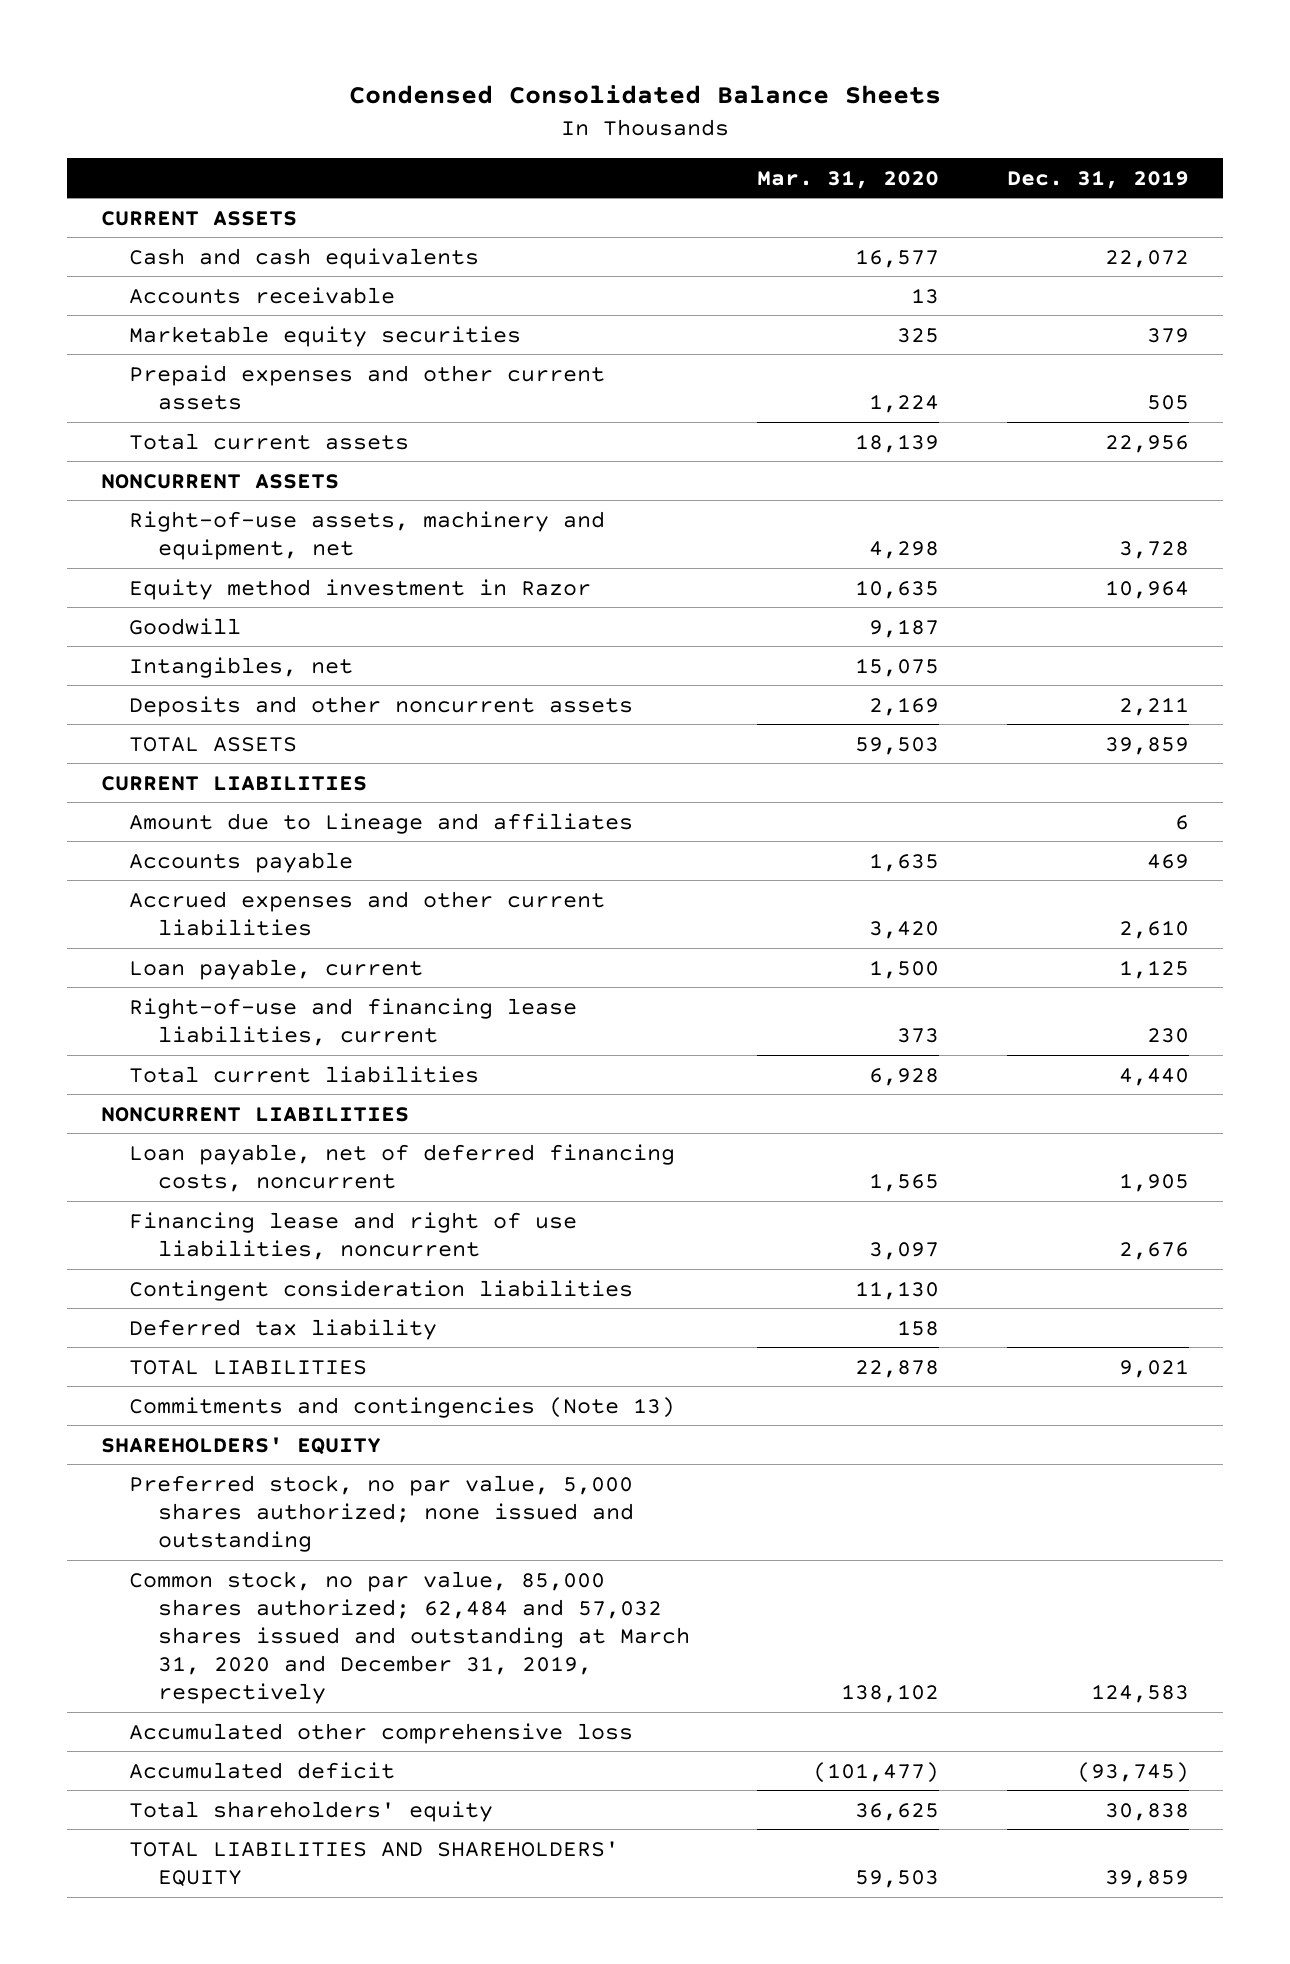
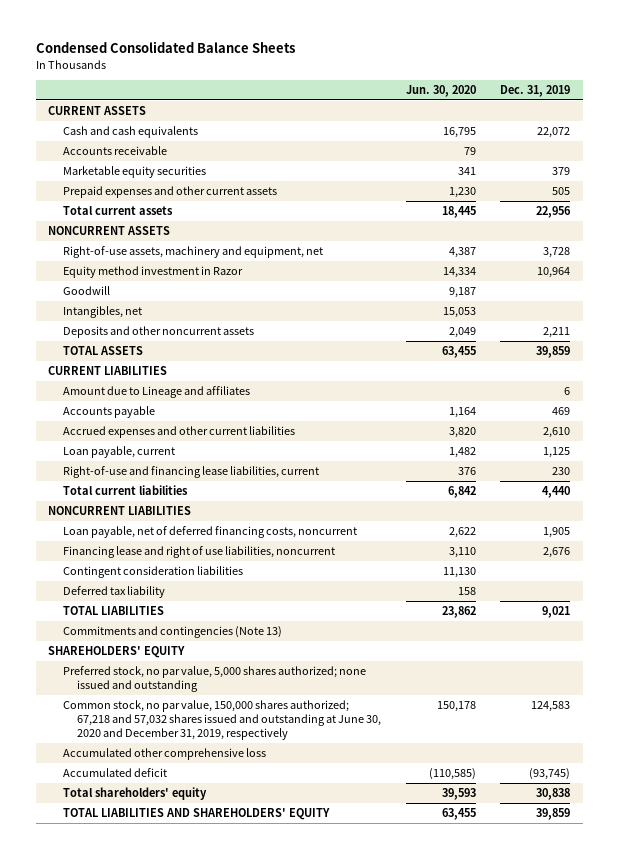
[757,169,940,189] Mar. 31, 2020 -> none
none -> [405,84,476,97] Jun. 30, 2020
[129,1570,690,1705] Common stock, no par value, 85,000 shares authorized; 62,484 and 57,032 shares issued and outstanding at March 31, 2020 and December 31, 2019, respectively -> [62,700,381,741] Common stock, no par value, 150,000 shares authorized; 67,218 and 57,032 shares issued and outstanding at June 30, 2020 and December 31, 2019, respectively

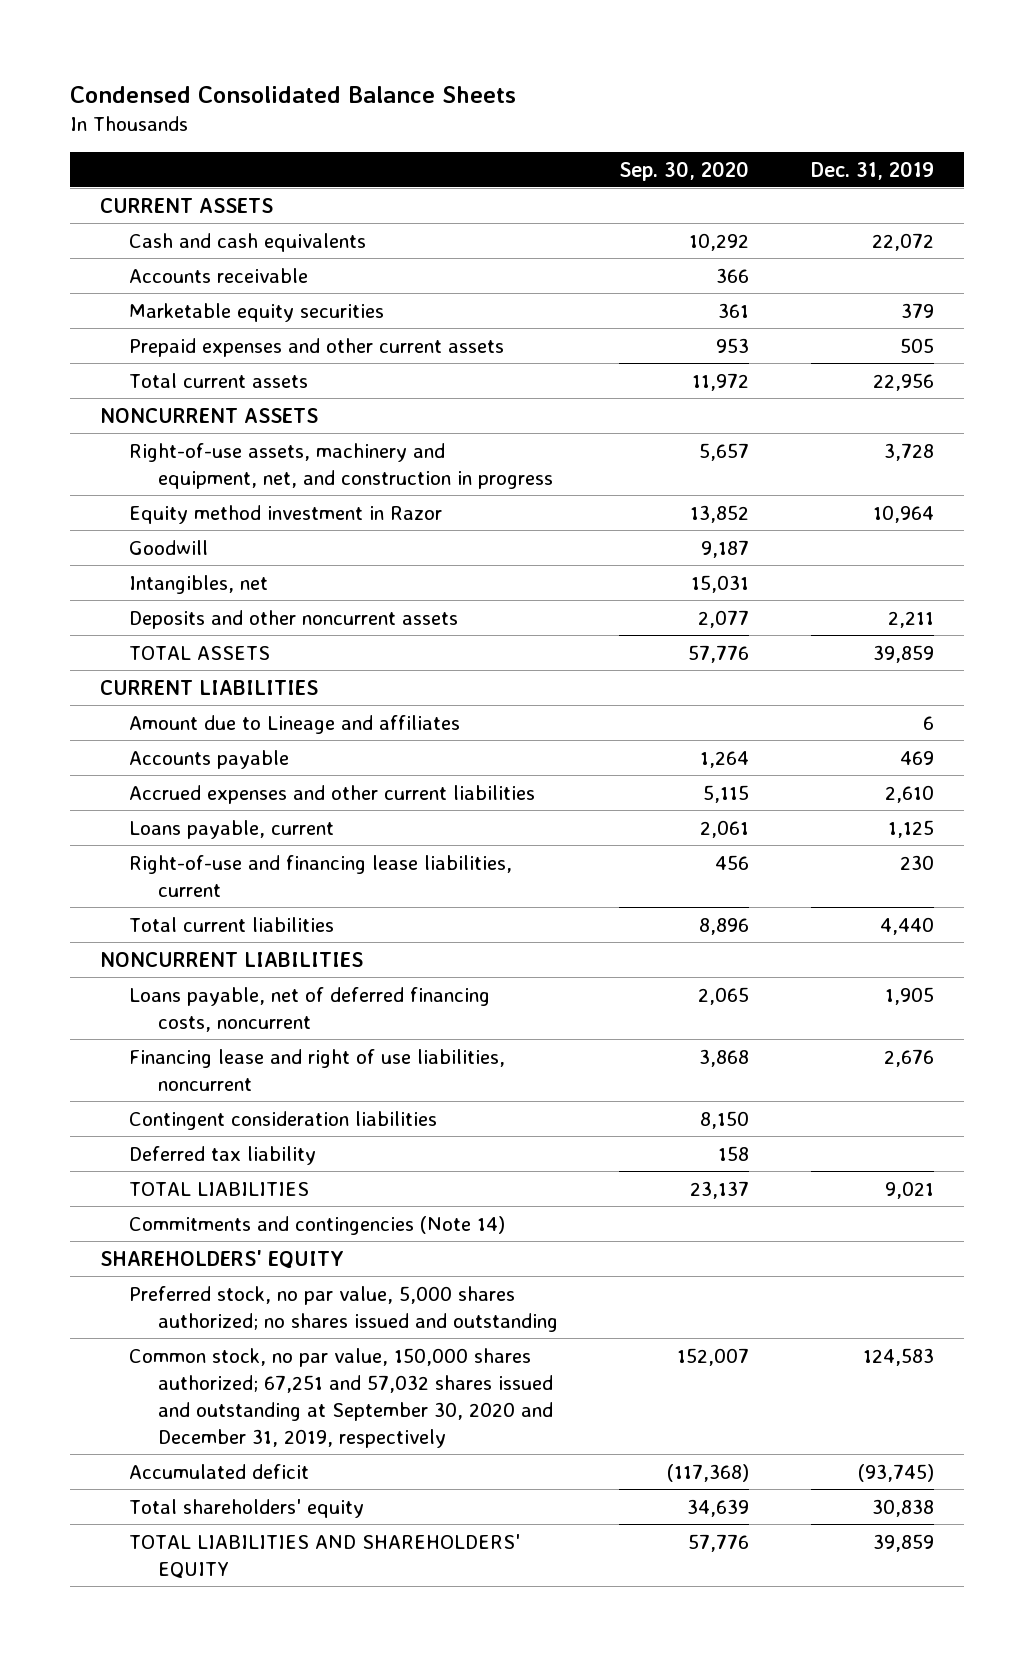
[405,84,476,97] Jun. 30, 2020 -> none
none -> [619,160,750,181] Sep. 30, 2020
[62,246,323,259] Right-of-use assets, machinery and equipment, net -> [129,442,554,489] Right-of-use assets, machinery and equipment, net, and construction in progress
[62,446,175,459] Loan payable, current -> [129,819,335,839] Loans payable, current
[62,526,357,539] Loan payable, net of deferred financing costs, noncurrent -> [129,986,491,1032] Loans payable, net of deferred financing costs, noncurrent
[62,626,282,639] Commitments and contingencies (Note 13) -> [129,1215,506,1235] Commitments and contingencies (Note 14)
[62,748,266,761] Accumulated other comprehensive loss -> none
[62,666,366,693] Preferred stock, no par value, 5,000 shares authorized; none issued and outstanding -> [129,1285,559,1332] Preferred stock, no par value, 5,000 shares authorized; no shares issued and outstanding
[62,700,381,741] Common stock, no par value, 150,000 shares authorized; 67,218 and 57,032 shares issued and outstanding at June 30, 2020 and December 31, 2019, respectively -> [129,1347,554,1448] Common stock, no par value, 150,000 shares authorized; 67,251 and 57,032 shares issued and outstanding at September 30, 2020 and December 31, 2019, respectively

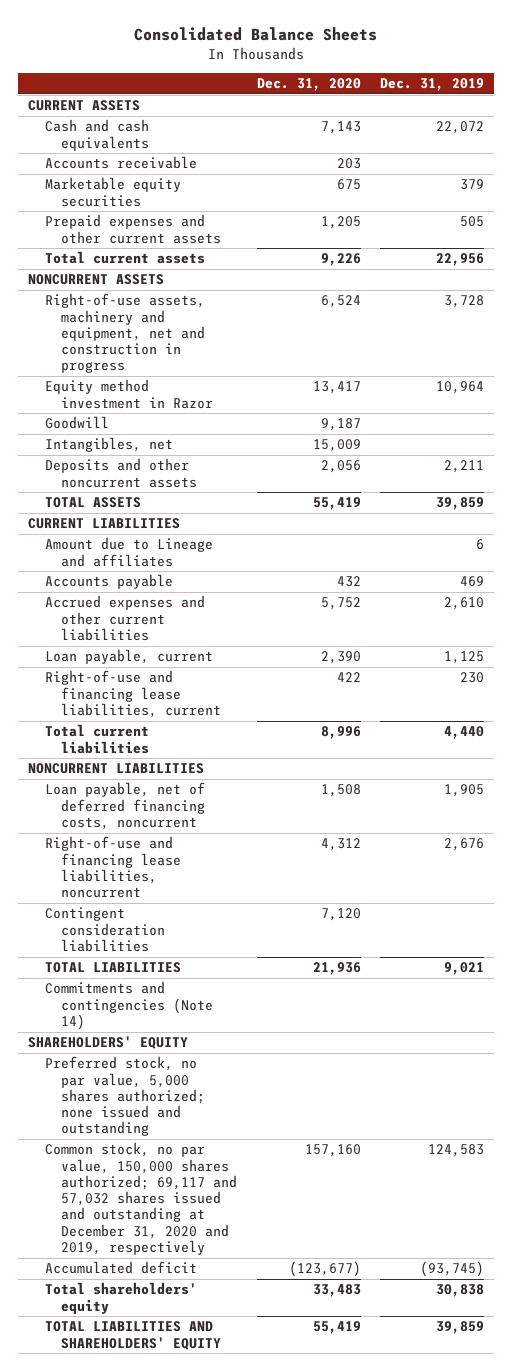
[69,85,516,103] Condensed Consolidated Balance Sheets -> [133,26,377,41] Consolidated Balance Sheets
[619,160,750,181] Sep. 30, 2020 -> none
none -> [256,78,361,92] Dec. 31, 2020
[129,442,554,489] Right-of-use assets, machinery and equipment, net, and construction in progress -> [44,293,206,374] Right-of-use assets, machinery and equipment, net and construction in progress
[129,819,335,839] Loans payable, current -> [44,649,213,665] Loan payable, current
[129,986,491,1032] Loans payable, net of deferred financing costs, noncurrent -> [44,782,206,830] Loan payable, net of deferred financing costs, noncurrent
[129,1048,506,1091] Financing lease and right of use liabilities, noncurrent -> [44,836,182,899] Right-of-use and financing lease liabilities, noncurrent
[129,1145,317,1165] Deferred tax liability -> none
[129,1285,559,1332] Preferred stock, no par value, 5,000 shares authorized; no shares issued and outstanding -> [44,1056,206,1137] Preferred stock, no par value, 5,000 shares authorized; none issued and outstanding
[129,1347,554,1448] Common stock, no par value, 150,000 shares authorized; 67,251 and 57,032 shares issued and outstanding at September 30, 2020 and December 31, 2019, respectively -> [44,1142,238,1256] Common stock, no par value, 150,000 shares authorized; 69,117 and 57,032 shares issued and outstanding at December 31, 2020 and 2019, respectively

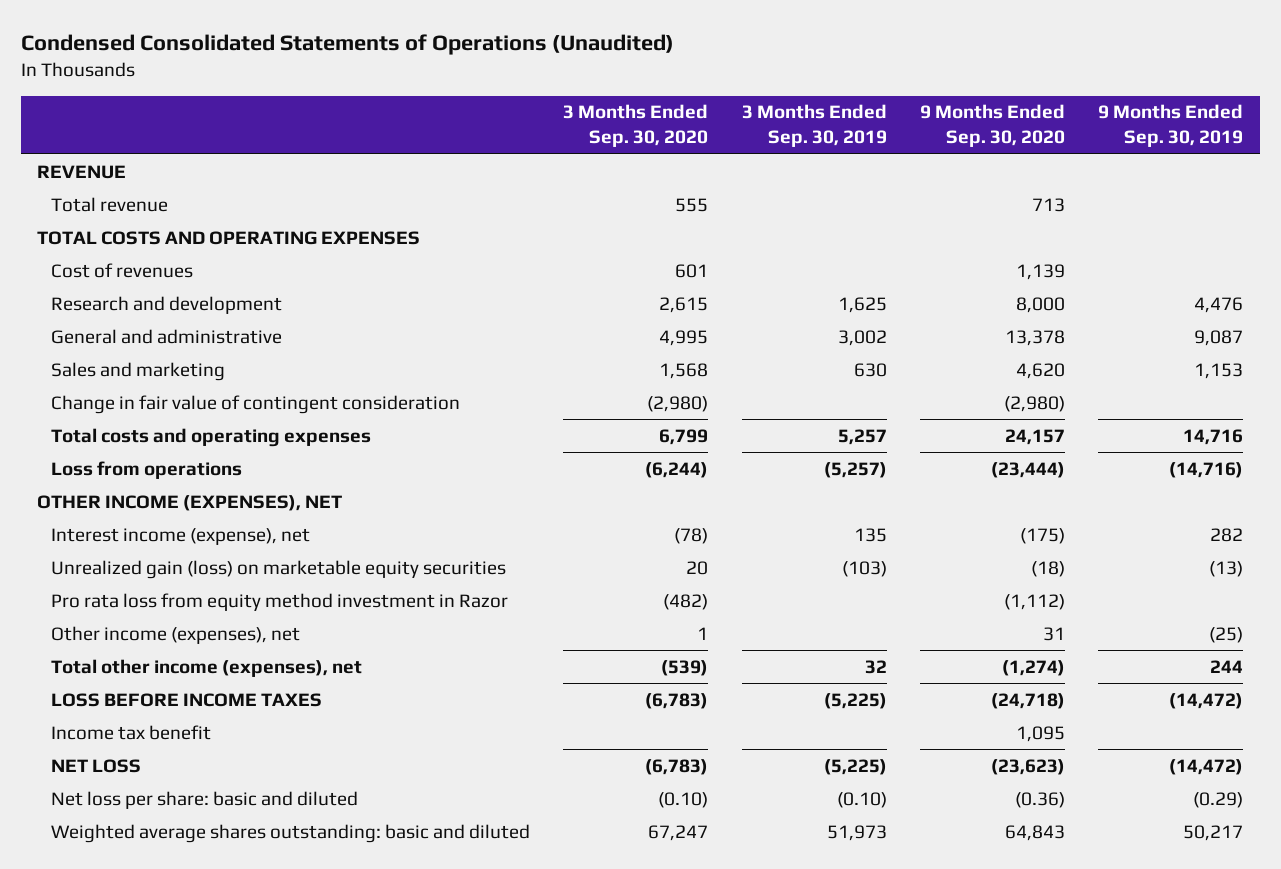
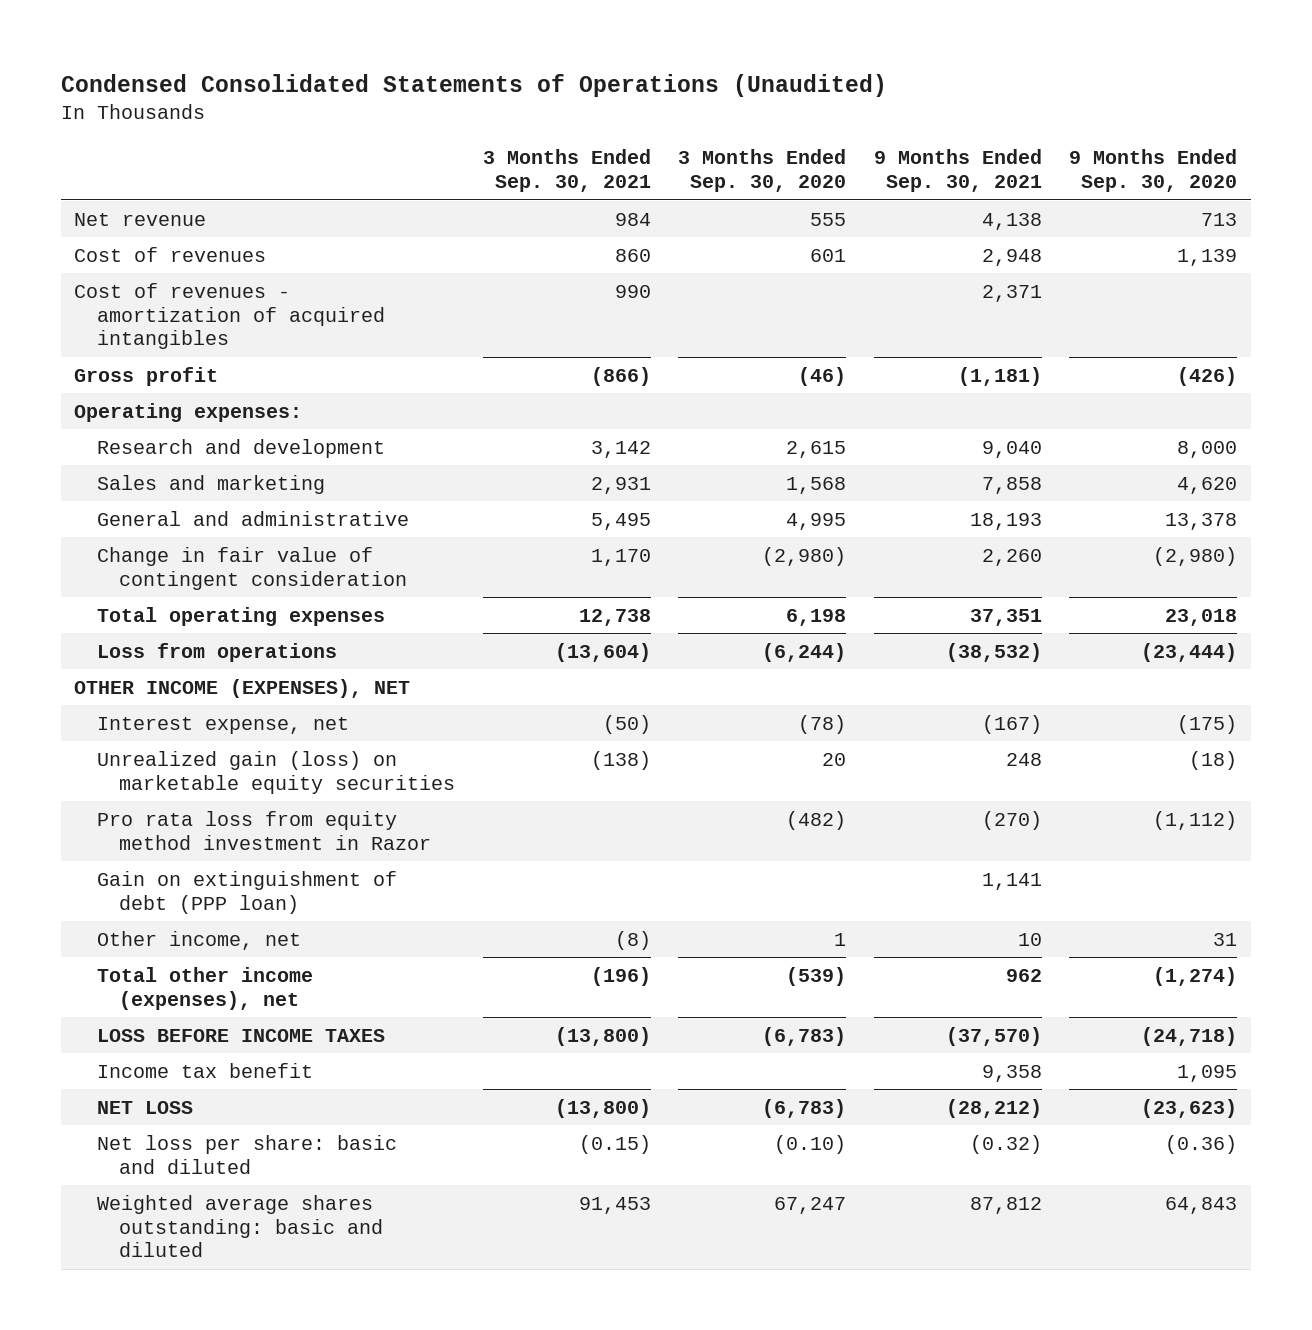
[741,104,887,148] 3 Months Ended Sep. 30, 2019 -> none
[1098,104,1244,148] 9 Months Ended Sep. 30, 2019 -> none
none -> [482,149,651,193] 3 Months Ended Sep. 30, 2021
none -> [873,149,1042,193] 9 Months Ended Sep. 30, 2021
[37,164,127,179] REVENUE -> none
[37,230,421,245] TOTAL COSTS AND OPERATING EXPENSES -> none
[50,196,168,212] Total revenue -> [74,212,207,226] Net revenue
none -> [74,282,385,350] Cost of revenues - amortization of acquired intangibles
none -> [74,366,219,386] Gross profit
none -> [74,402,303,422] Operating expenses:
[50,328,282,344] General and administrative -> [96,510,409,526] General and administrative
[50,427,371,447] Total costs and operating expenses -> [96,606,385,626] Total operating expenses
[659,428,709,445] 6,799 -> [786,608,847,626] 6,198
[1004,428,1065,445] 24,157 -> [1165,608,1238,626] 23,018
[50,527,310,545] Interest income (expense), net -> [96,716,349,734] Interest expense, net
none -> [96,870,397,914] Gain on extinguishment of debt (PPP loan)
[50,625,300,644] Other income (expenses), net -> [96,930,301,950] Other income, net

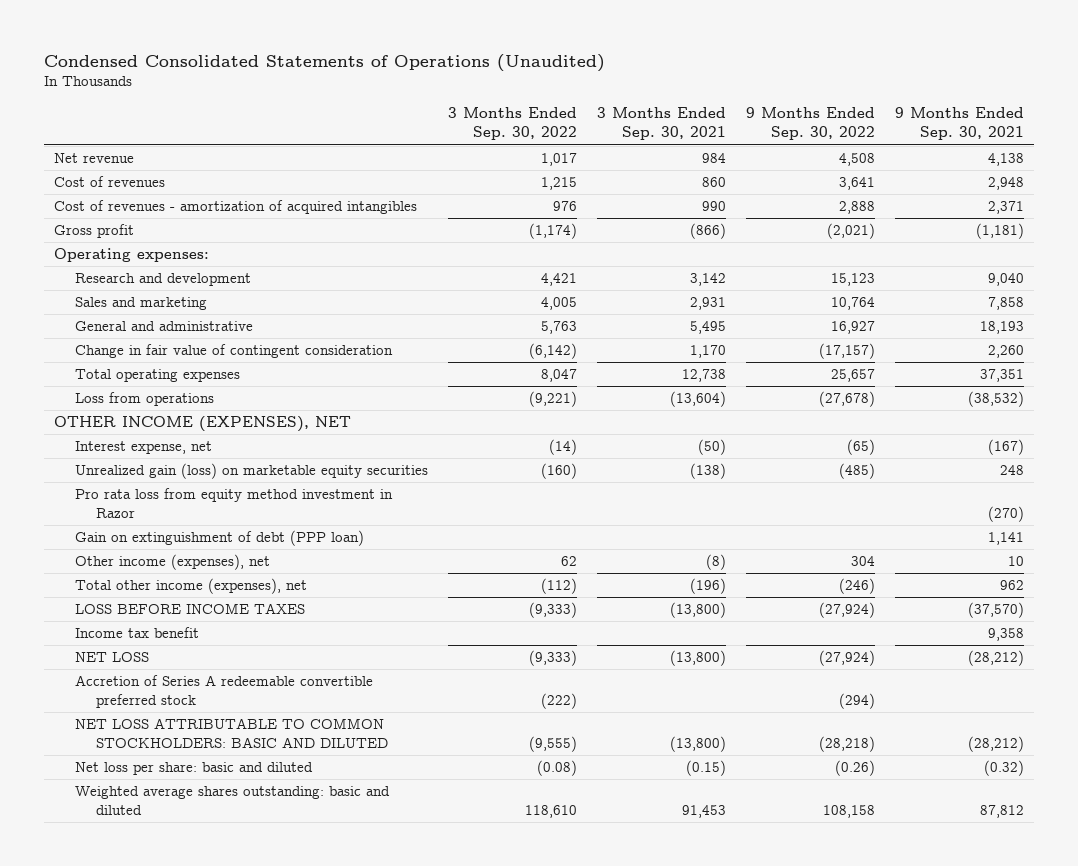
[678,149,847,193] 3 Months Ended Sep. 30, 2020 -> none
[1069,149,1238,193] 9 Months Ended Sep. 30, 2020 -> none
none -> [447,107,577,141] 3 Months Ended Sep. 30, 2022
none -> [746,107,876,141] 9 Months Ended Sep. 30, 2022
[96,930,301,950] Other income, net -> [74,554,270,571] Other income (expenses), net
none -> [74,675,373,709] Accretion of Series A redeemable convertible preferred stock
none -> [74,718,388,749] NET LOSS ATTRIBUTABLE TO COMMON STOCKHOLDERS: BASIC AND DILUTED

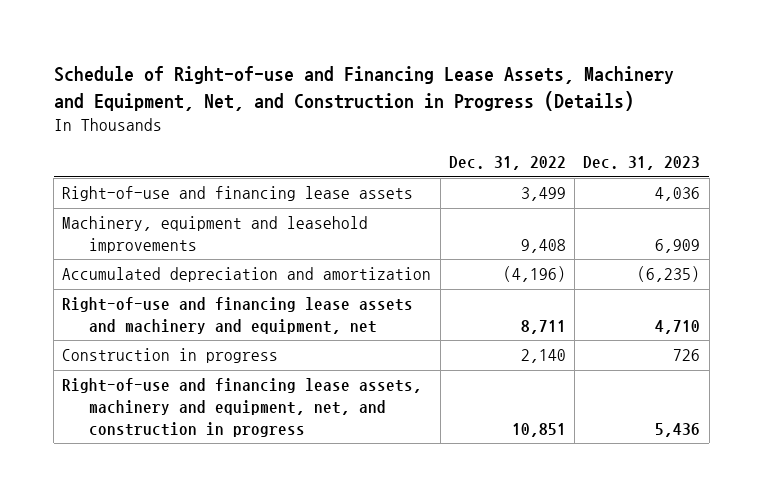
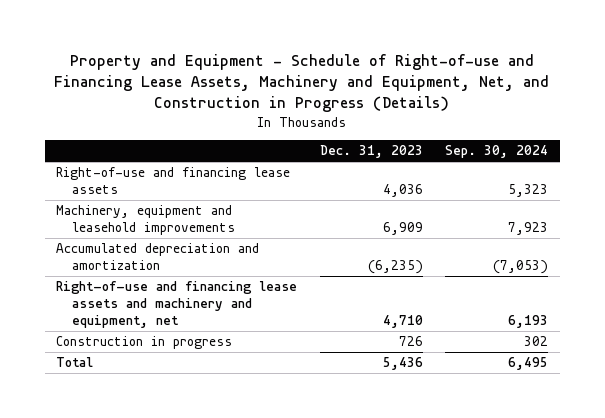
[53,66,674,111] Schedule of Right-of-use and Financing Lease Assets, Machinery and Equipment, Net, and Construction in Progress (Details) -> [54,53,550,113] Property and Equipment - Schedule of Right-of-use and Financing Lease Assets, Machinery and Equipment, Net, and Construction in Progress (Details)
[448,156,566,171] Dec. 31, 2022 -> none
none -> [445,145,549,159] Sep. 30, 2024
[62,378,423,437] Right-of-use and financing lease assets, machinery and equipment, net, and construction in progress -> [56,357,94,368] Total

